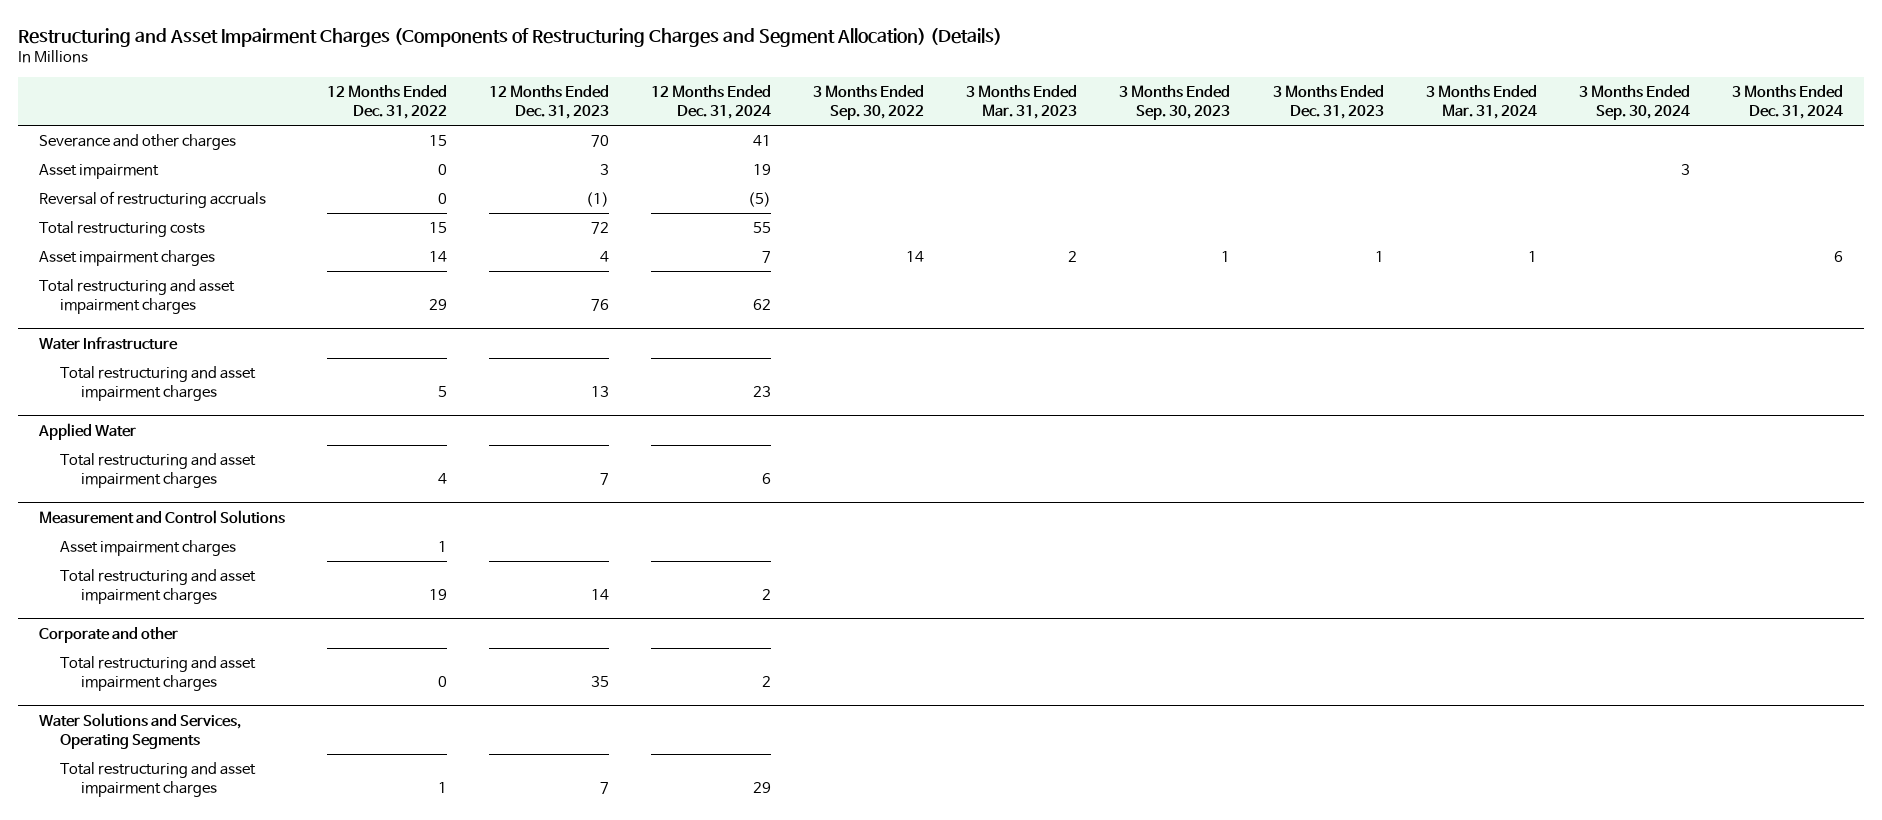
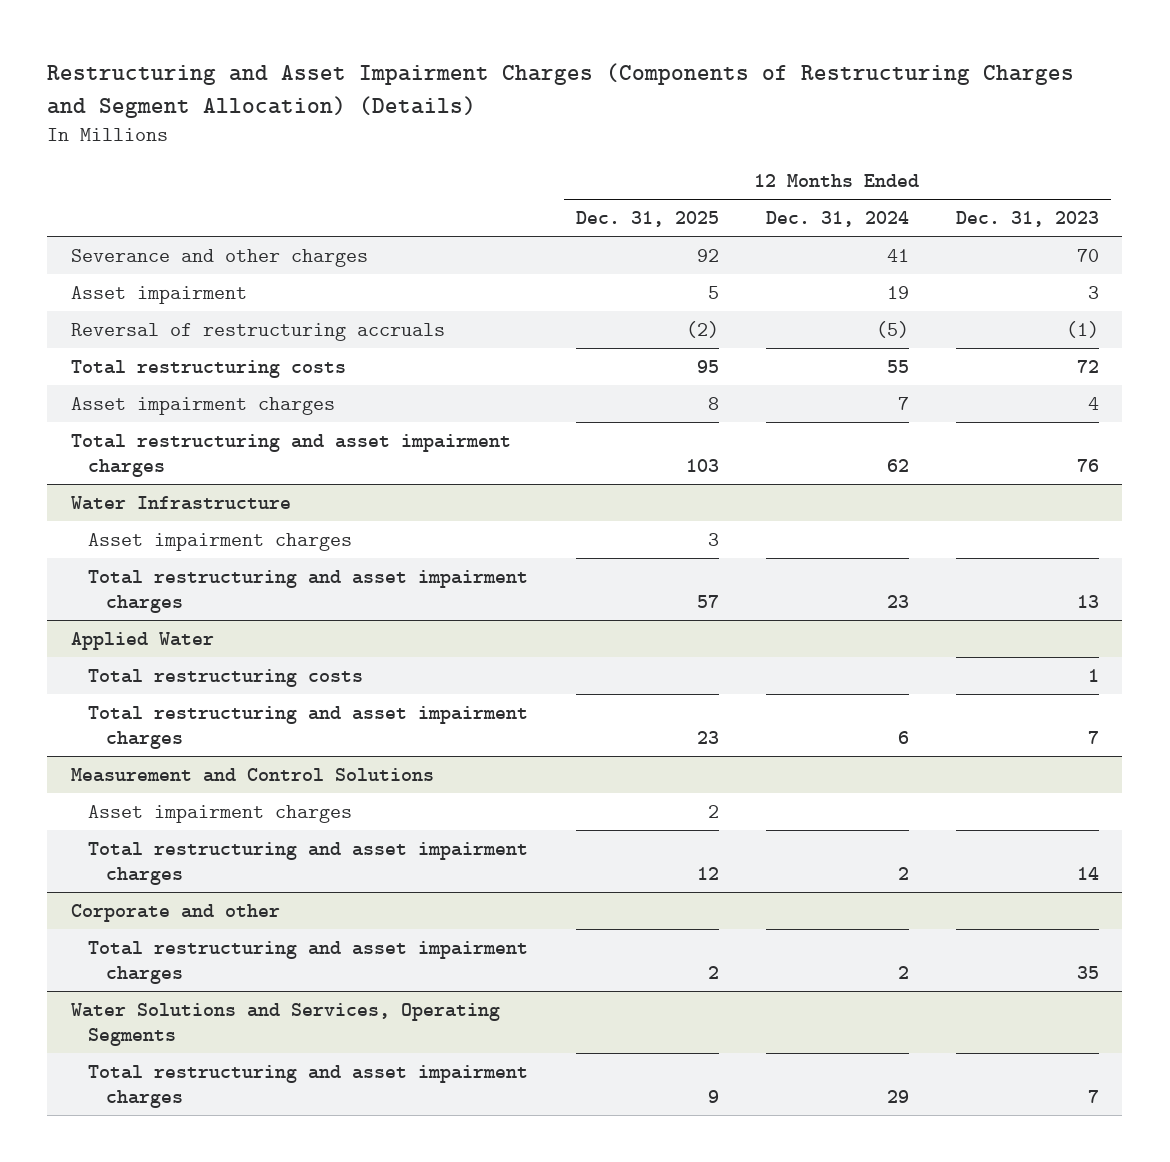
[327,84,448,120] 12 Months Ended Dec. 31, 2022 -> none
[813,84,925,121] 3 Months Ended Sep. 30, 2022 -> none
[966,84,1078,120] 3 Months Ended Mar. 31, 2023 -> none
[1119,84,1231,121] 3 Months Ended Sep. 30, 2023 -> none
[1272,84,1384,120] 3 Months Ended Dec. 31, 2023 -> none
[1425,84,1537,120] 3 Months Ended Mar. 31, 2024 -> none
[1578,84,1690,121] 3 Months Ended Sep. 30, 2024 -> none
[1731,84,1843,120] 3 Months Ended Dec. 31, 2024 -> none
none -> [575,211,719,228] Dec. 31, 2025
none -> [88,532,353,551] Asset impairment charges
none -> [88,668,364,687] Total restructuring costs

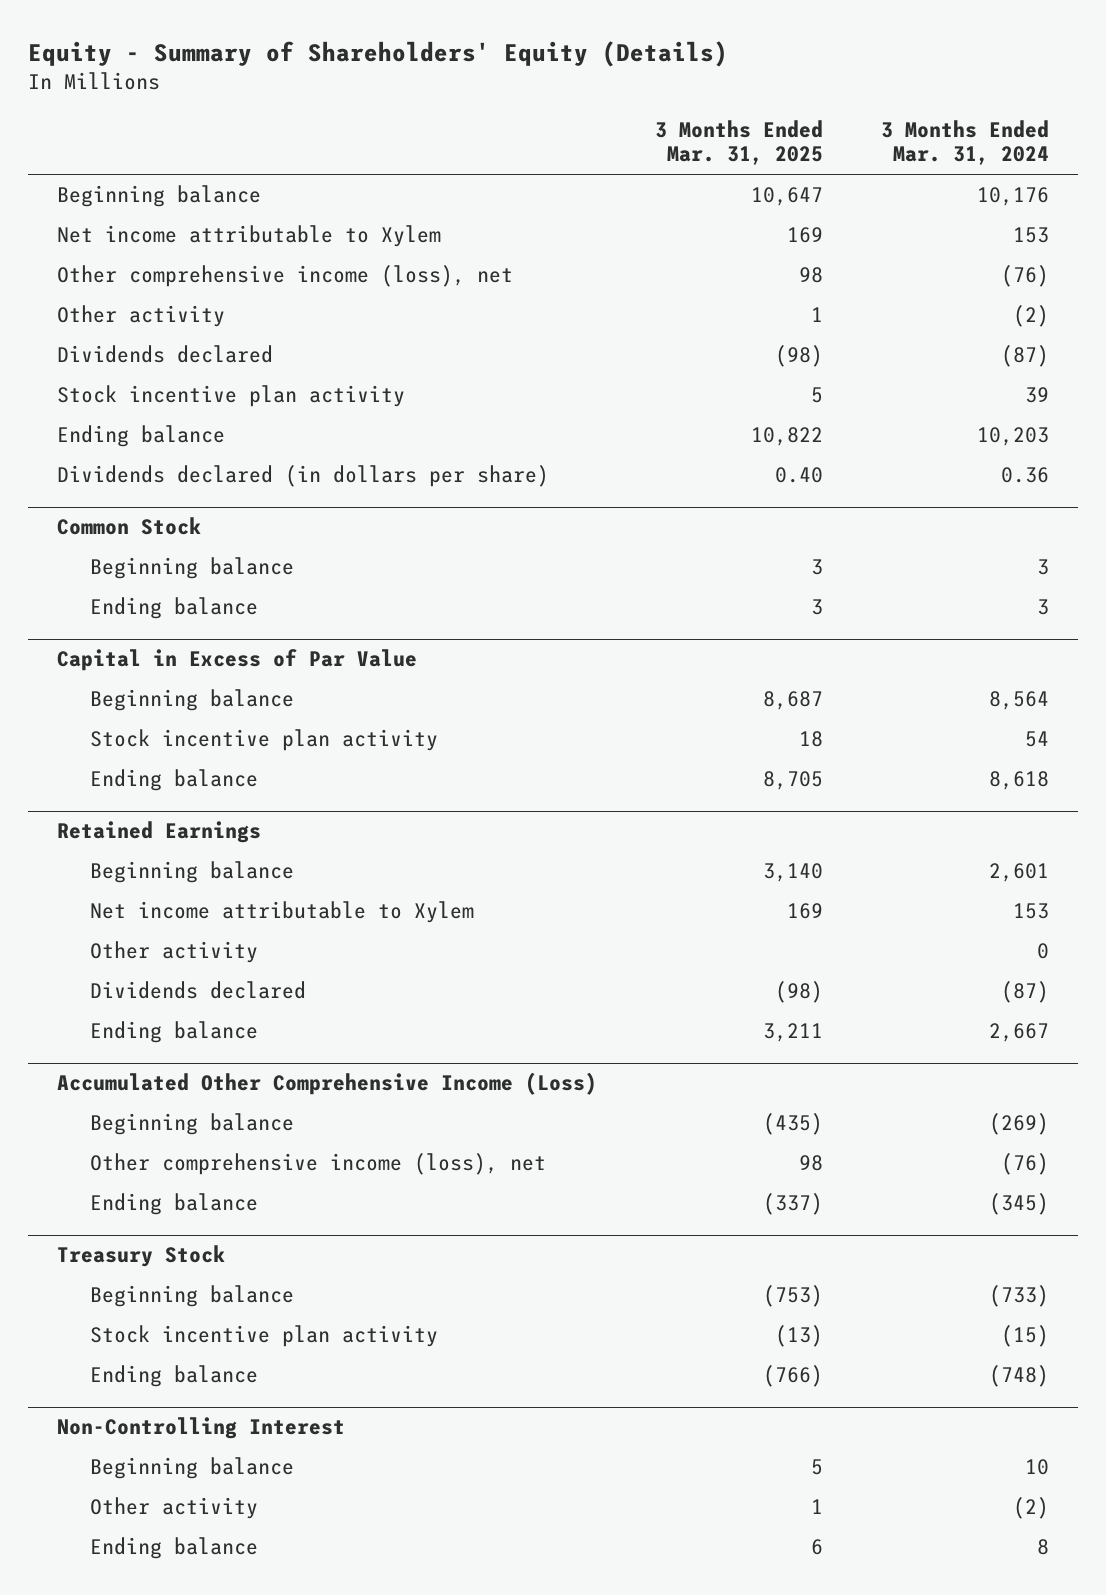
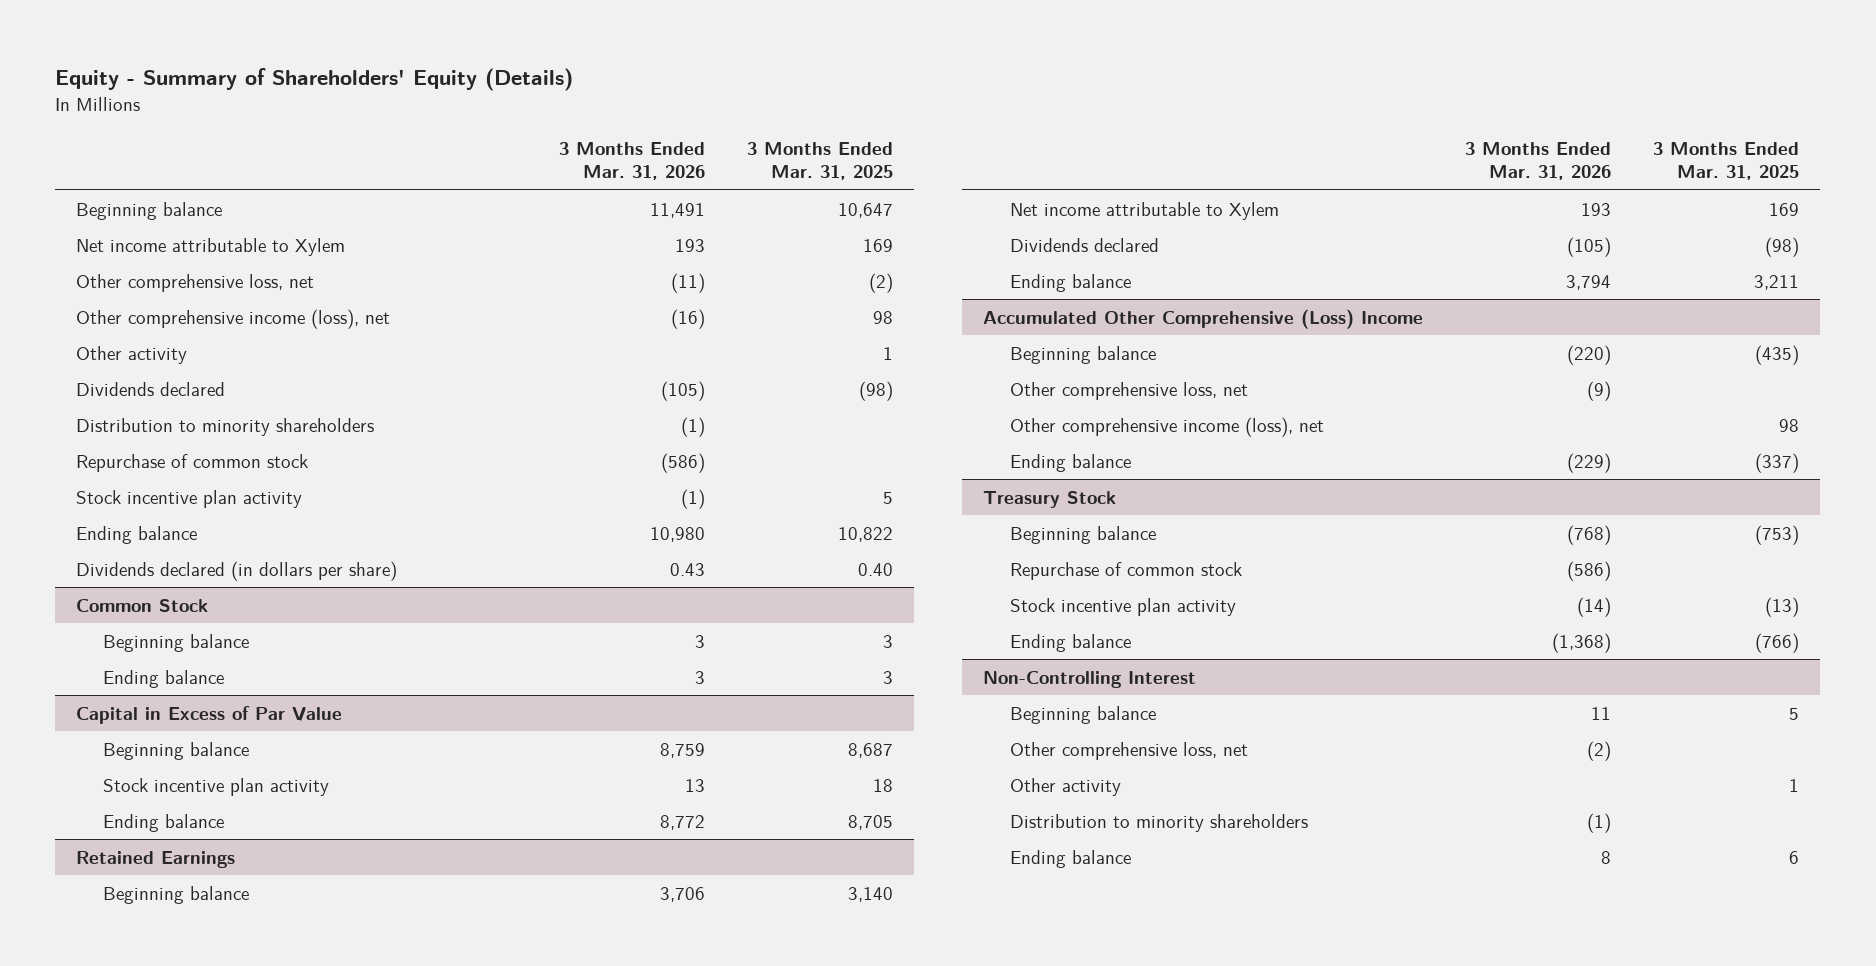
[880,120,1049,166] 3 Months Ended Mar. 31, 2024 -> none
none -> [558,141,705,181] 3 Months Ended Mar. 31, 2026
none -> [76,273,315,292] Other comprehensive loss, net
none -> [76,417,375,436] Distribution to minority shareholders
none -> [76,453,309,472] Repurchase of common stock
[90,941,259,964] Other activity -> none
[57,1072,598,1096] Accumulated Other Comprehensive Income (Loss) -> [982,308,1423,329] Accumulated Other Comprehensive (Loss) Income
none -> [1010,381,1249,400] Other comprehensive loss, net
none -> [1010,561,1243,580] Repurchase of common stock
none -> [1010,741,1249,760] Other comprehensive loss, net
none -> [1010,813,1309,832] Distribution to minority shareholders

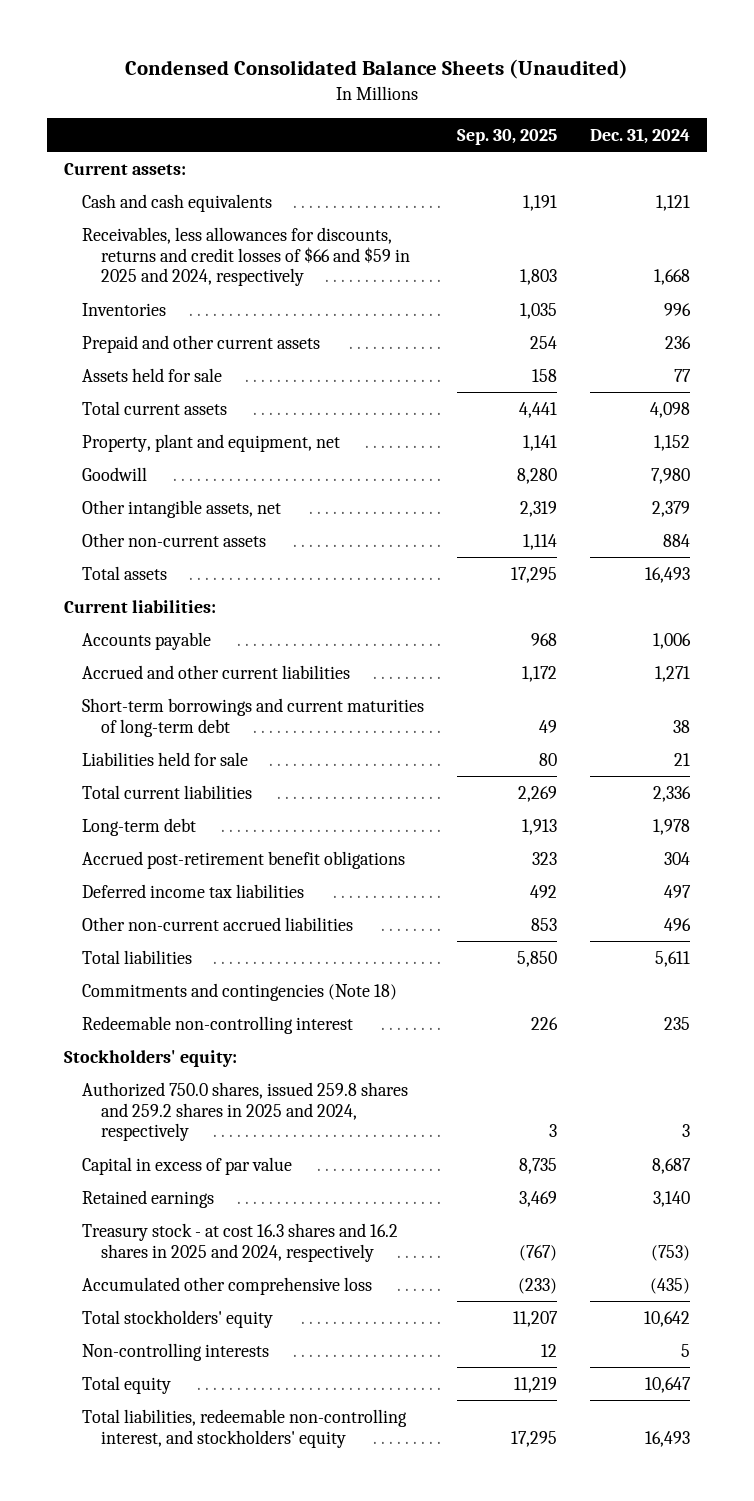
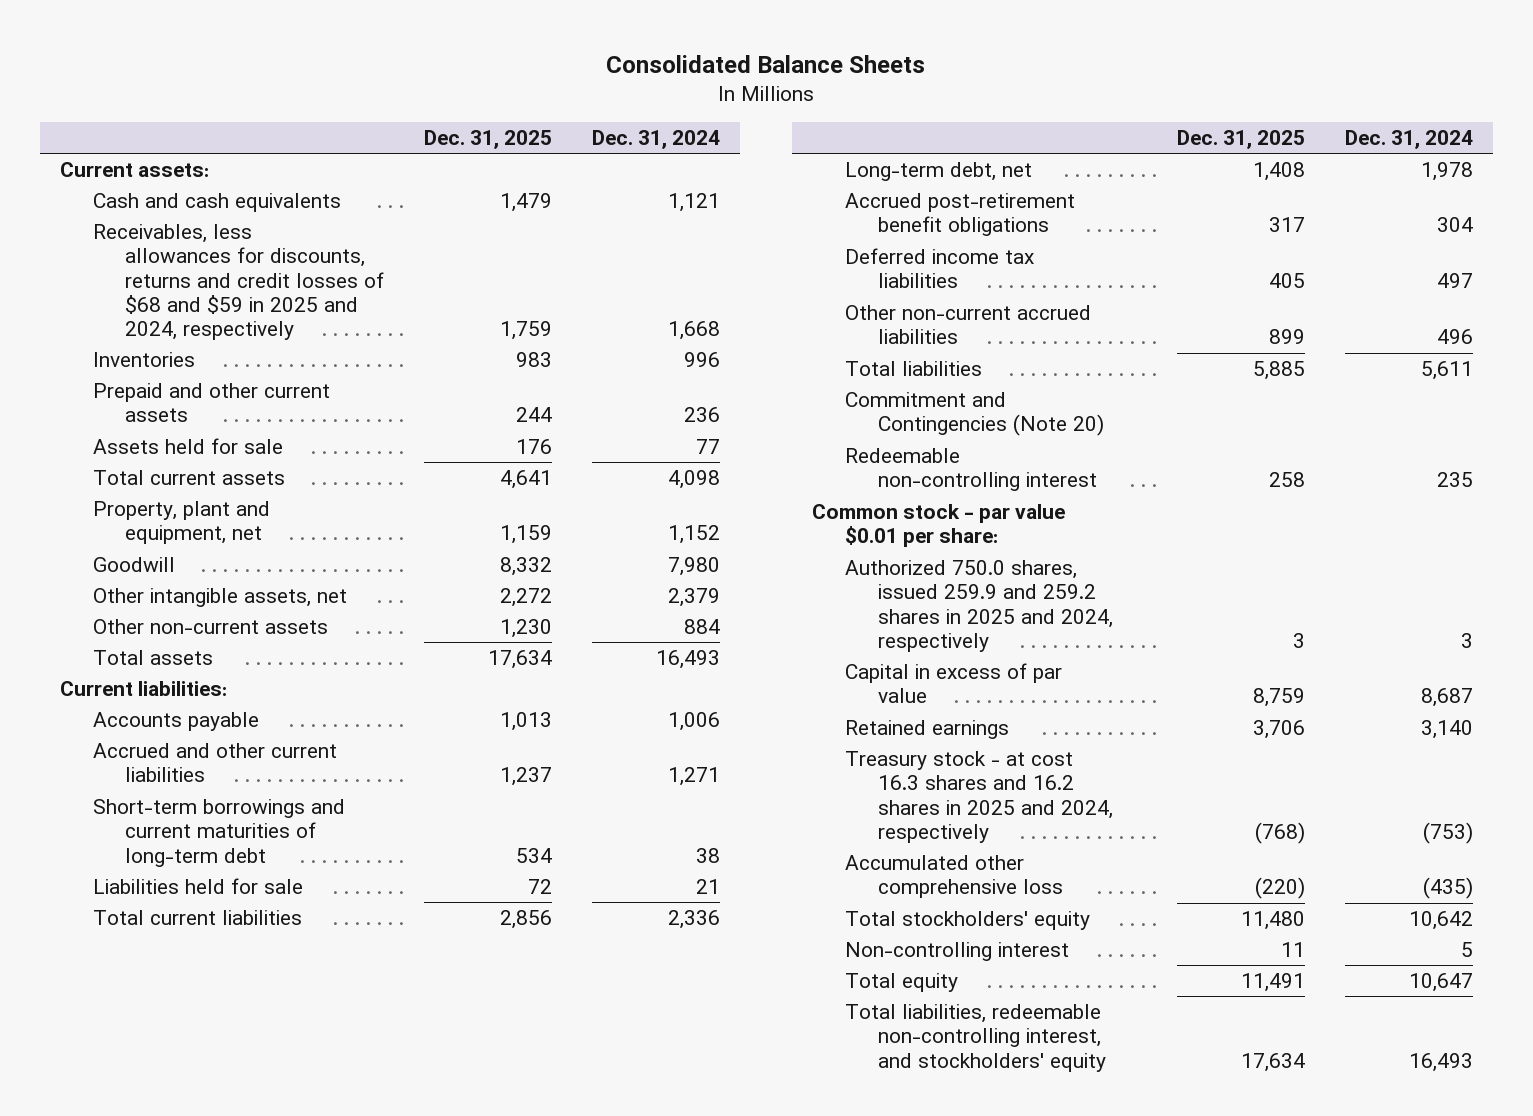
[125,59,629,80] Condensed Consolidated Balance Sheets (Unaudited) -> [606,54,926,73] Consolidated Balance Sheets
[457,128,558,145] Sep. 30, 2025 -> none
none -> [424,129,553,149] Dec. 31, 2025
[82,226,410,287] Receivables, less allowances for discounts, returns and credit losses of $66 and $59 in 2025 and 2024, respectively -> [92,224,385,341] Receivables, less allowances for discounts, returns and credit losses of $68 and $59 in 2025 and 2024, respectively
[82,817,197,836] Long-term debt -> [845,162,1033,182] Long-term debt, net
[82,982,398,1001] Commitments and contingencies (Note 18) -> [845,392,1104,437] Commitment and Contingencies (Note 20)
[63,1049,237,1067] Stockholders' equity: -> none
none -> [812,504,1066,548] Common stock - par value $0.01 per share:
[82,1081,409,1142] Authorized 750.0 shares, issued 259.8 shares and 259.2 shares in 2025 and 2024, respectively -> [845,560,1113,652] Authorized 750.0 shares, issued 259.9 and 259.2 shares in 2025 and 2024, respectively
[82,1342,270,1361] Non-controlling interests -> [845,942,1070,962] Non-controlling interest

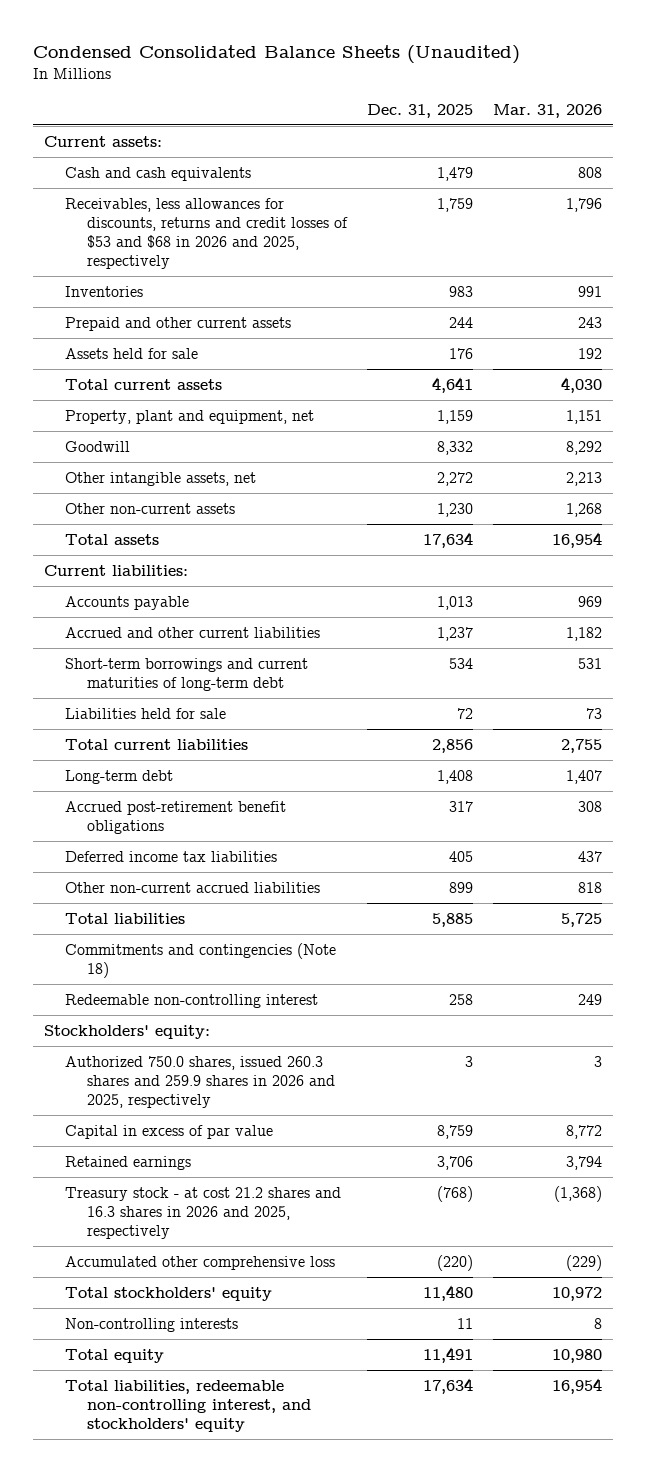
[606,54,926,73] Consolidated Balance Sheets -> [33,44,521,64] Condensed Consolidated Balance Sheets (Unaudited)
[592,129,721,149] Dec. 31, 2024 -> none
none -> [493,103,603,118] Mar. 31, 2026
[92,224,385,341] Receivables, less allowances for discounts, returns and credit losses of $68 and $59 in 2025 and 2024, respectively -> [65,197,348,269] Receivables, less allowances for discounts, returns and credit losses of $53 and $68 in 2026 and 2025, respectively
[845,162,1033,182] Long-term debt, net -> [65,769,174,784] Long-term debt
[845,392,1104,437] Commitment and Contingencies (Note 20) -> [65,942,337,978] Commitments and contingencies (Note 18)
[812,504,1066,548] Common stock - par value $0.01 per share: -> none
none -> [43,1024,210,1039] Stockholders' equity:
[845,560,1113,652] Authorized 750.0 shares, issued 259.9 and 259.2 shares in 2025 and 2024, respectively -> [65,1055,335,1108] Authorized 750.0 shares, issued 260.3 shares and 259.9 shares in 2026 and 2025, respectively
[845,751,1113,843] Treasury stock - at cost 16.3 shares and 16.2 shares in 2025 and 2024, respectively -> [65,1186,342,1239] Treasury stock - at cost 21.2 shares and 16.3 shares in 2026 and 2025, respectively
[845,942,1070,962] Non-controlling interest -> [65,1317,239,1332] Non-controlling interests

